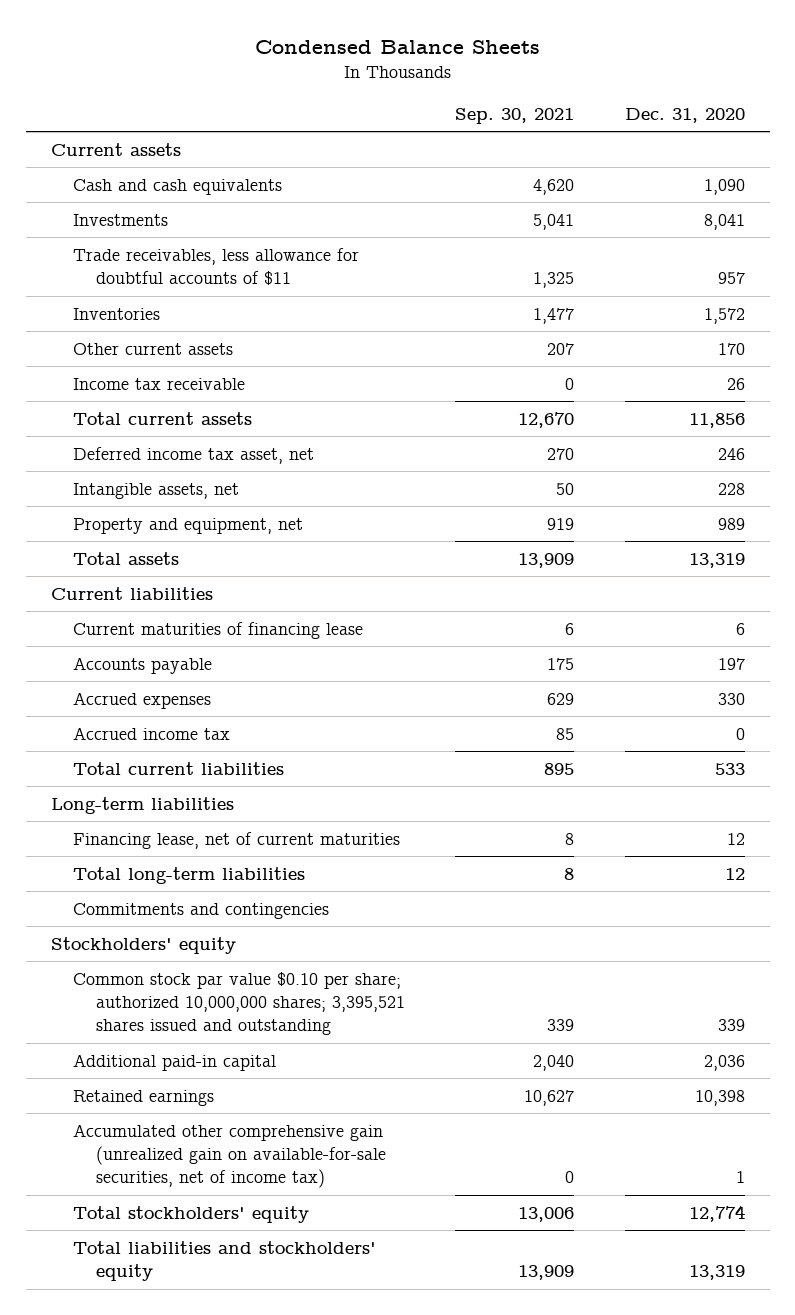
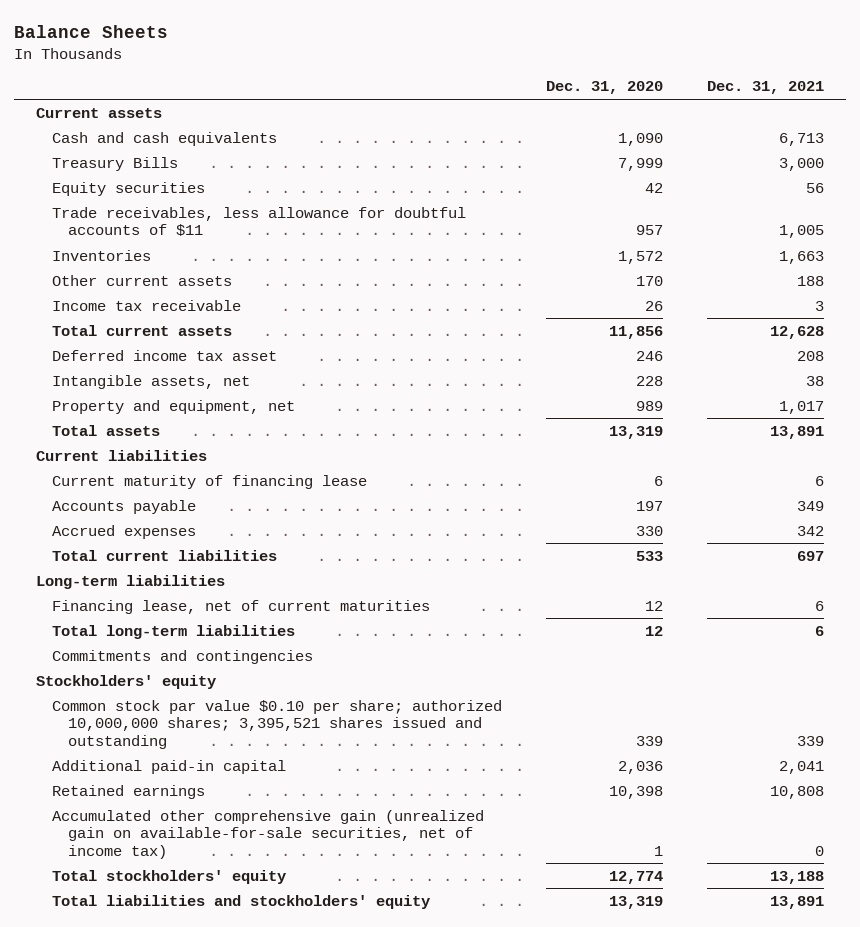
[254,39,540,54] Condensed Balance Sheets -> [14,25,169,39] Balance Sheets
[455,107,575,124] Sep. 30, 2021 -> none
none -> [706,81,824,95] Dec. 31, 2021
[73,213,169,226] Investments -> none
none -> [52,156,179,171] Treasury Bills
none -> [52,181,206,196] Equity securities
[73,446,315,464] Deferred income tax asset, net -> [52,349,278,361] Deferred income tax asset
[73,621,364,639] Current maturities of financing lease -> [52,474,368,489] Current maturity of financing lease
[73,726,231,740] Accrued income tax -> none

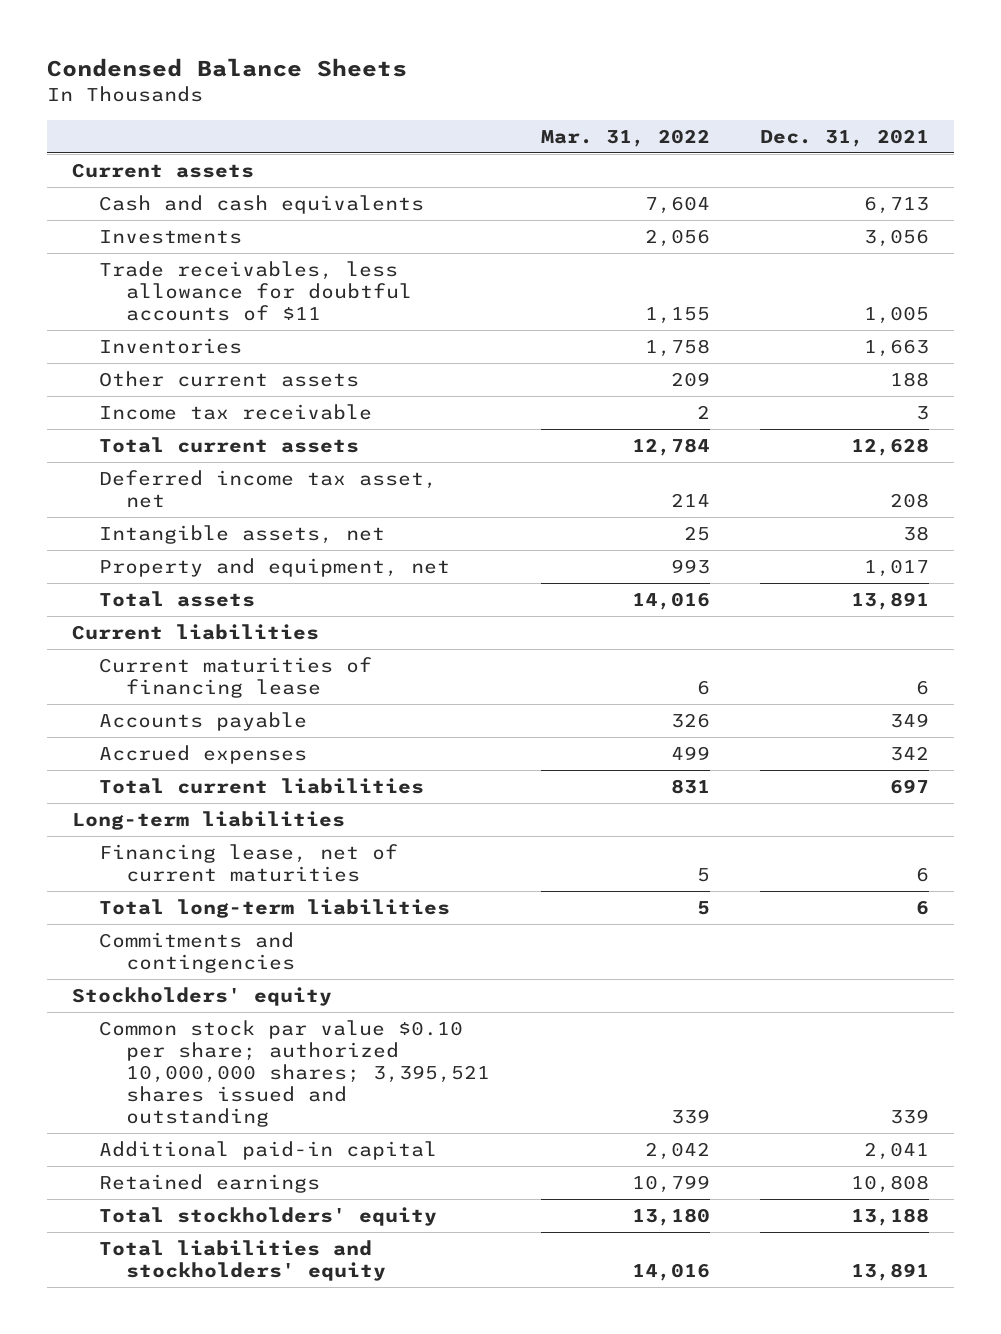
[14,25,169,39] Balance Sheets -> [47,58,408,78] Condensed Balance Sheets
[546,81,664,95] Dec. 31, 2020 -> none
none -> [540,128,710,147] Mar. 31, 2022
[52,156,179,171] Treasury Bills -> none
[52,181,206,196] Equity securities -> none
none -> [99,229,243,244] Investments
[52,349,278,361] Deferred income tax asset -> [99,469,438,508] Deferred income tax asset, net
[52,474,368,489] Current maturity of financing lease -> [99,656,373,698] Current maturities of financing lease
[52,809,485,859] Accumulated other comprehensive gain (unrealized gain on available-for-sale securities, net of income tax) -> none

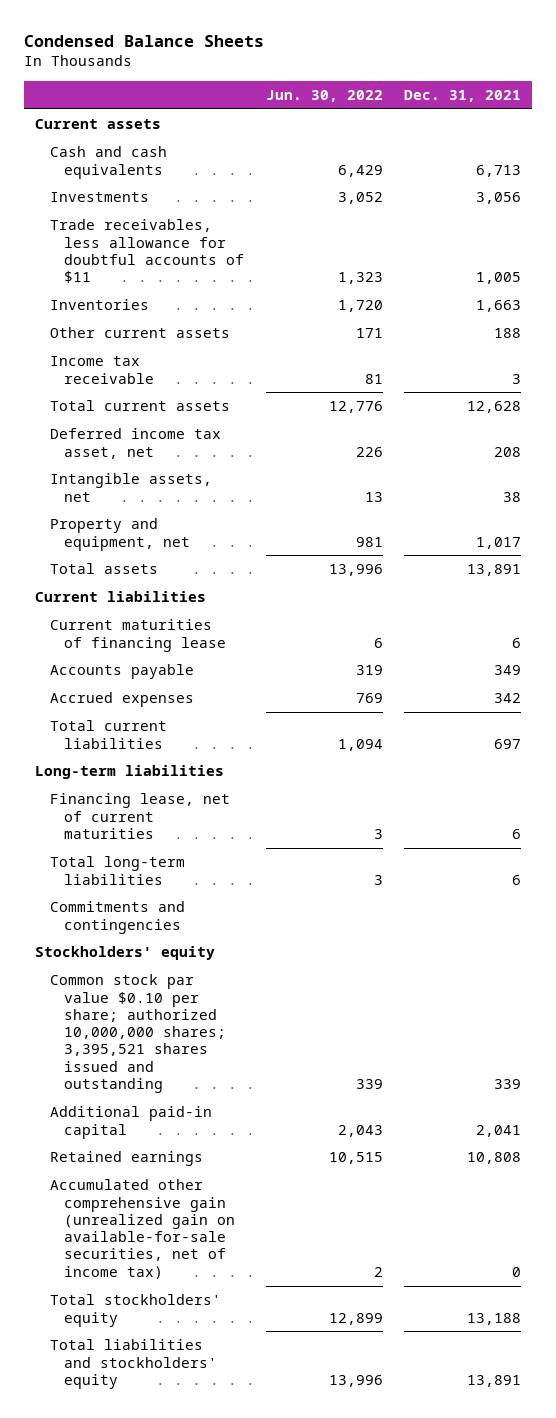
[540,128,710,147] Mar. 31, 2022 -> none
none -> [265,89,383,102] Jun. 30, 2022
none -> [49,1179,236,1279] Accumulated other comprehensive gain (unrealized gain on available-for-sale securities, net of income tax)

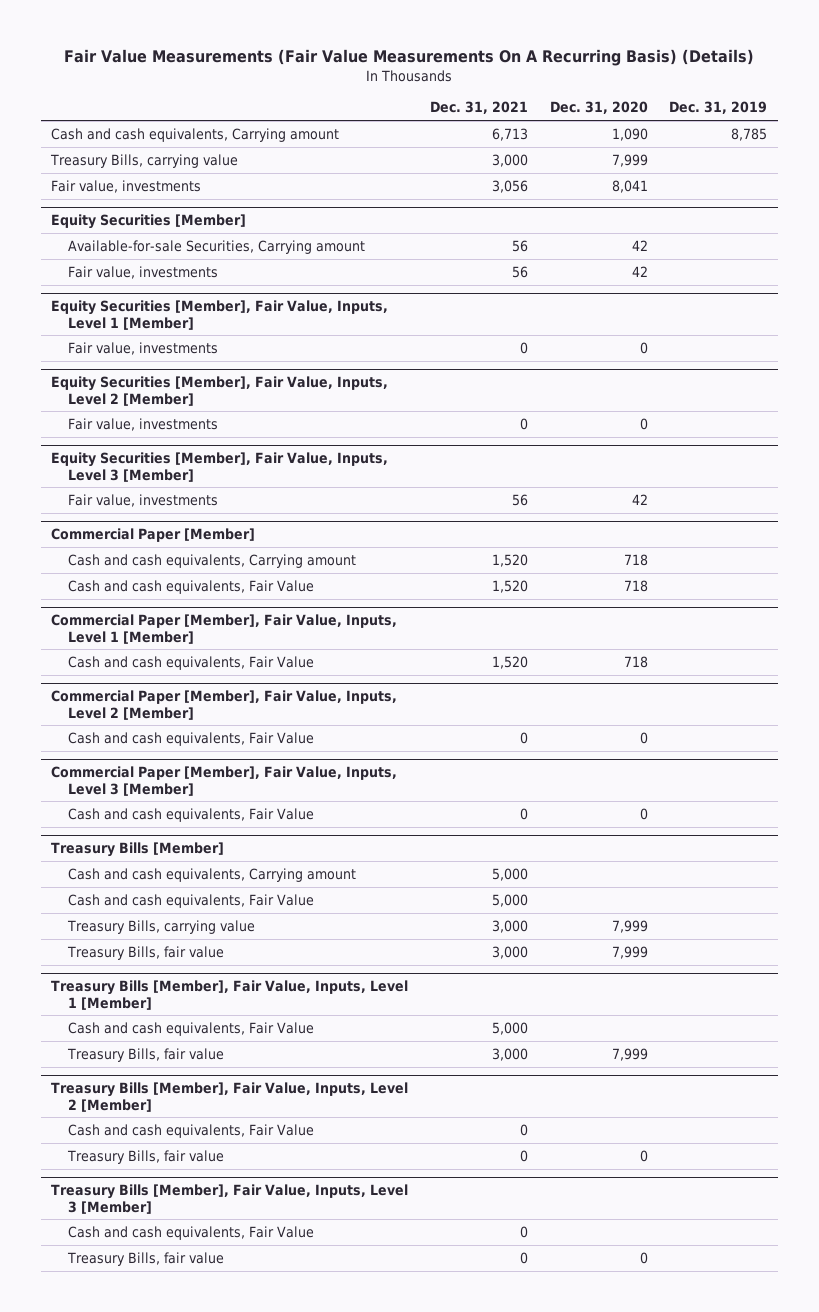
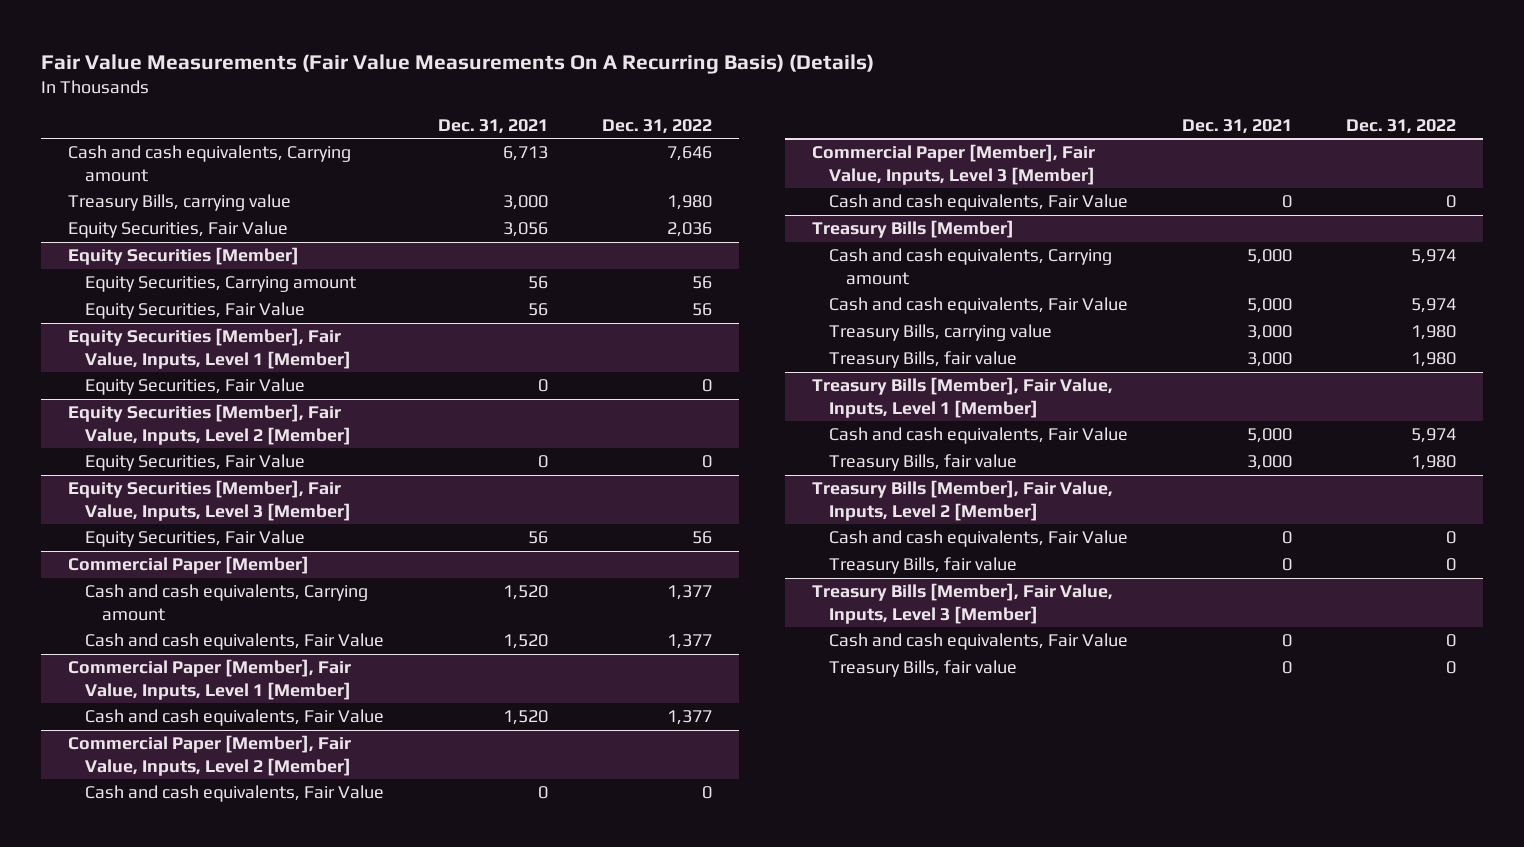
[549,101,648,115] Dec. 31, 2020 -> none
[669,101,768,115] Dec. 31, 2019 -> none
none -> [602,118,713,134] Dec. 31, 2022
[51,179,202,193] Fair value, investments -> [67,221,288,239] Equity Securities, Fair Value
[68,265,219,279] Fair value, investments -> none
[68,239,366,254] Available-for-sale Securities, Carrying amount -> [84,276,356,293] Equity Securities, Carrying amount
none -> [84,302,305,320] Equity Securities, Fair Value
[68,341,219,355] Fair value, investments -> none
none -> [84,378,305,396] Equity Securities, Fair Value
[68,417,219,431] Fair value, investments -> none
none -> [84,454,305,472] Equity Securities, Fair Value
[68,493,219,507] Fair value, investments -> none
none -> [84,530,305,548] Equity Securities, Fair Value

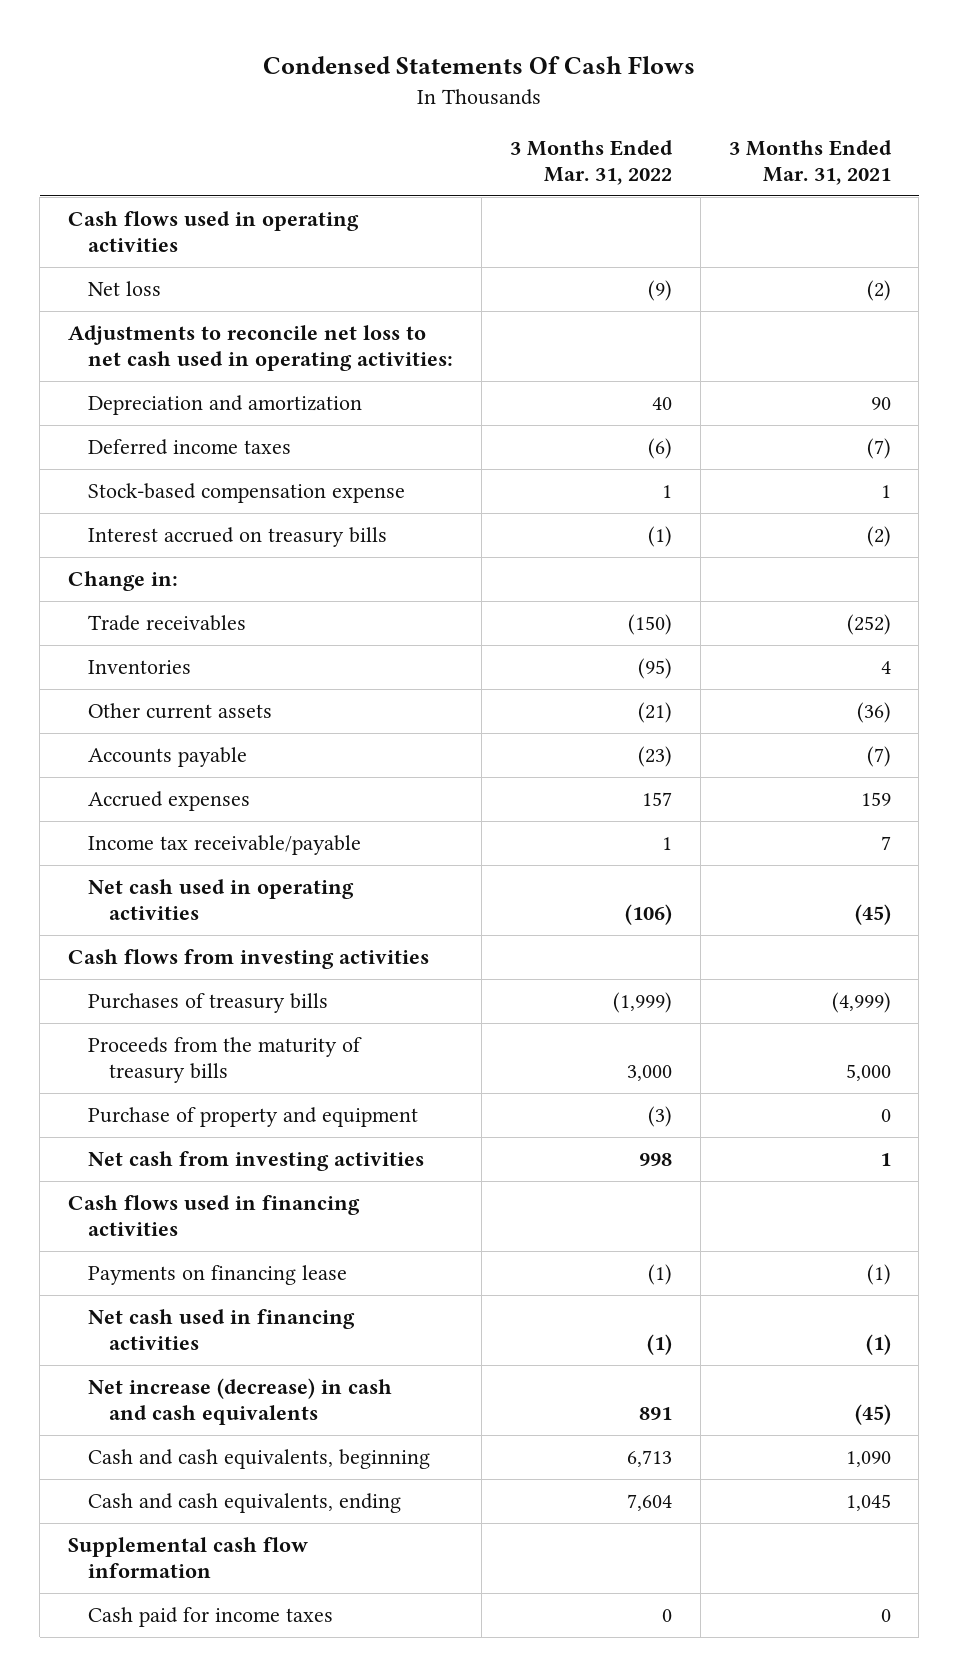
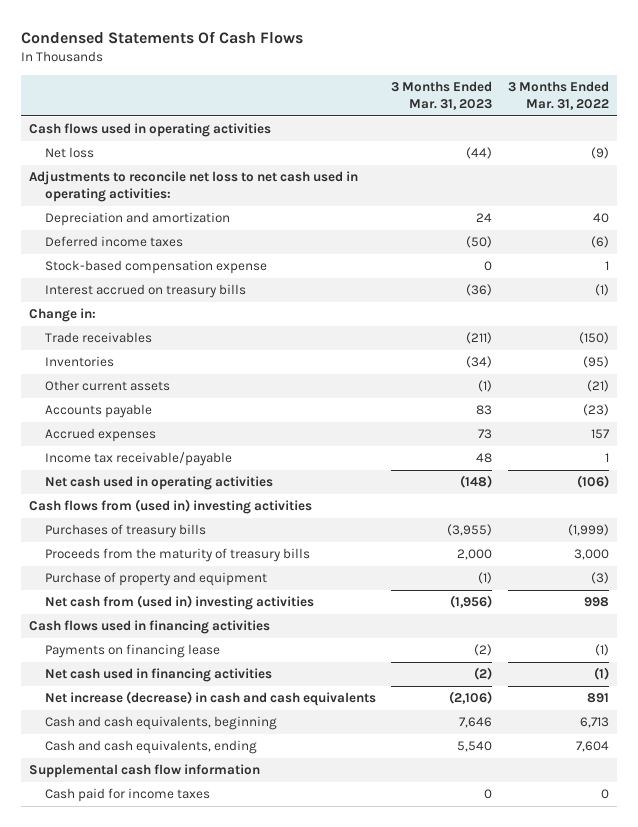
[728,139,892,186] 3 Months Ended Mar. 31, 2021 -> none
none -> [391,81,493,110] 3 Months Ended Mar. 31, 2023
[68,948,430,969] Cash flows from investing activities -> [29,499,313,515] Cash flows from (used in) investing activities
[88,1150,425,1171] Net cash from investing activities -> [44,595,314,611] Net cash from (used in) investing activities

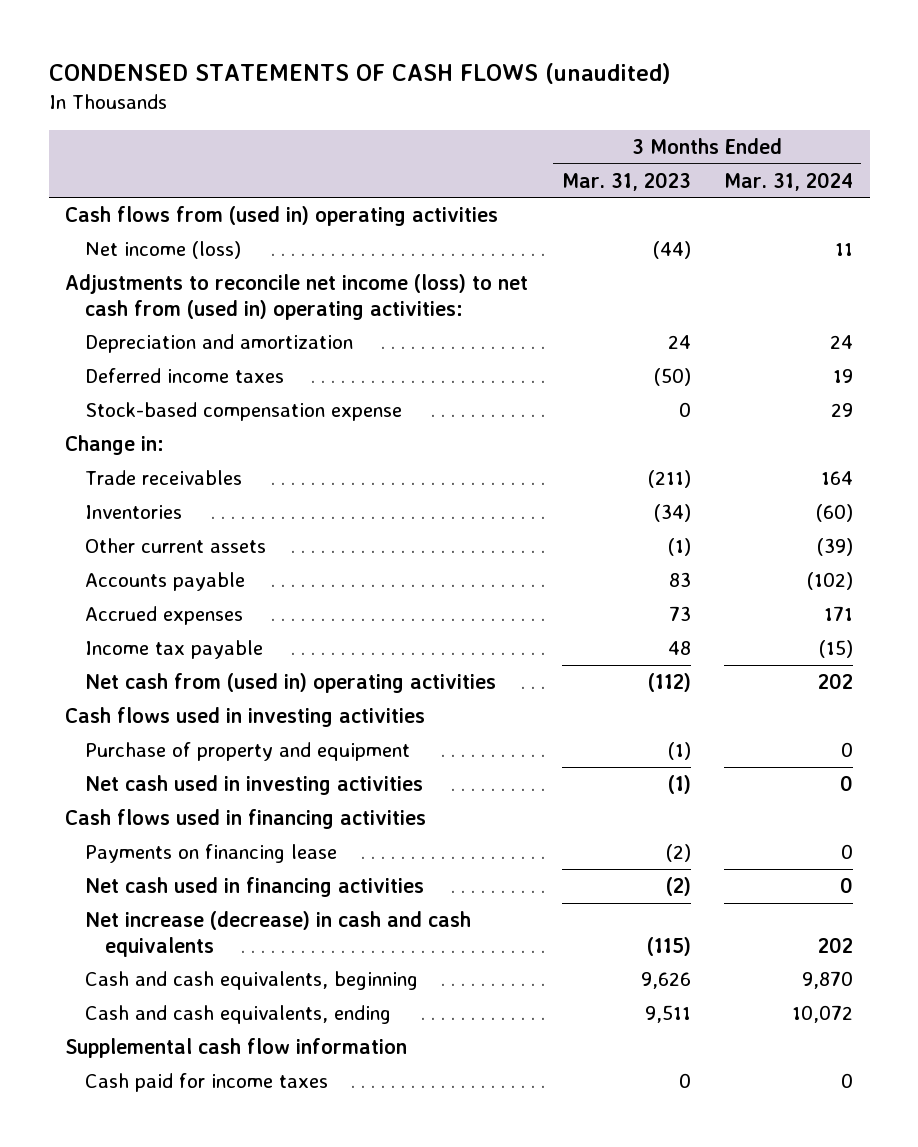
[21,30,304,44] Condensed Statements Of Cash Flows -> [48,63,671,85] CONDENSED STATEMENTS OF CASH FLOWS (unaudited)
[508,81,610,110] 3 Months Ended Mar. 31, 2022 -> none
none -> [724,171,854,191] Mar. 31, 2024
[29,123,272,138] Cash flows used in operating activities -> [65,205,499,226] Cash flows from (used in) operating activities
[44,147,94,159] Net loss -> [85,240,242,259] Net income (loss)
[29,171,359,203] Adjustments to reconcile net loss to net cash used in operating activities: -> [65,273,529,320] Adjustments to reconcile net income (loss) to net cash from (used in) operating activities:
[44,284,246,299] Interest accrued on treasury bills -> none
[44,524,206,539] Purchases of treasury bills -> none
[44,548,310,563] Proceeds from the maturity of treasury bills -> none
[44,452,232,467] Income tax receivable/payable -> [85,639,264,659] Income tax payable
[44,476,273,491] Net cash used in operating activities -> [85,672,497,693] Net cash from (used in) operating activities
[460,475,493,489] (148) -> [647,672,691,692] (112)
[29,499,313,515] Cash flows from (used in) investing activities -> [65,706,426,727] Cash flows used in investing activities
[44,595,314,611] Net cash from (used in) investing activities -> [85,774,424,795] Net cash used in investing activities
[450,595,493,609] (1,956) -> [667,774,691,794] (1)
[449,691,493,705] (2,106) -> [646,936,691,956] (115)
[459,717,493,729] 7,646 -> [640,971,691,989] 9,626
[457,741,493,753] 5,540 -> [644,1004,691,1023] 9,511

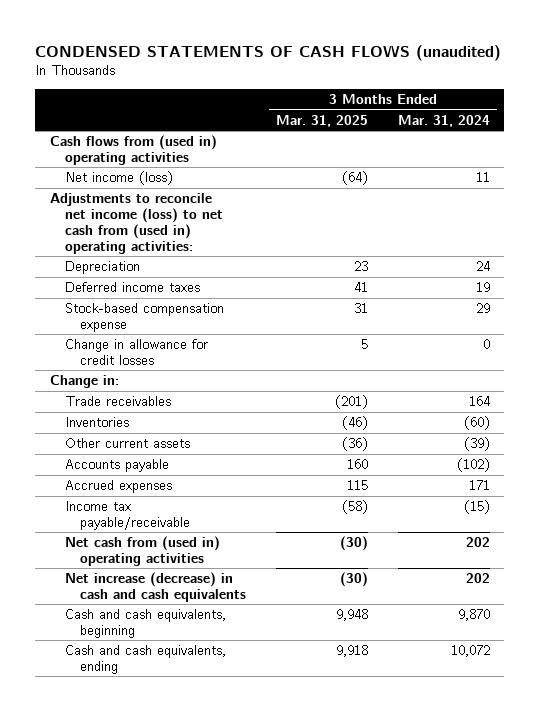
[561,171,691,191] Mar. 31, 2023 -> none
none -> [276,114,369,127] Mar. 31, 2025
[85,333,354,353] Depreciation and amortization -> [65,261,141,275] Depreciation
none -> [65,339,209,365] Change in allowance for credit losses
[85,639,264,659] Income tax payable -> [65,501,191,530] Income tax payable/receivable
[65,706,426,727] Cash flows used in investing activities -> none
[85,741,411,761] Purchase of property and equipment -> none
[85,774,424,795] Net cash used in investing activities -> none
[65,808,427,829] Cash flows used in financing activities -> none
[85,843,338,863] Payments on financing lease -> none
[85,876,425,897] Net cash used in financing activities -> none
[65,1037,408,1058] Supplemental cash flow information -> none
[85,1072,329,1092] Cash paid for income taxes -> none

